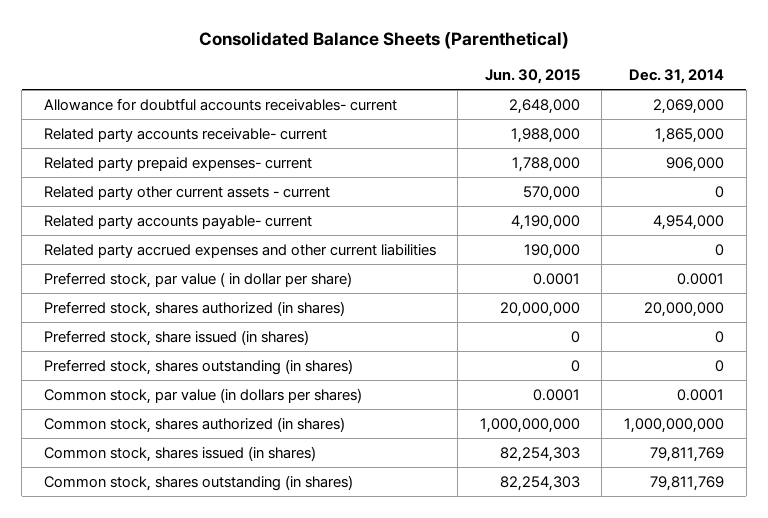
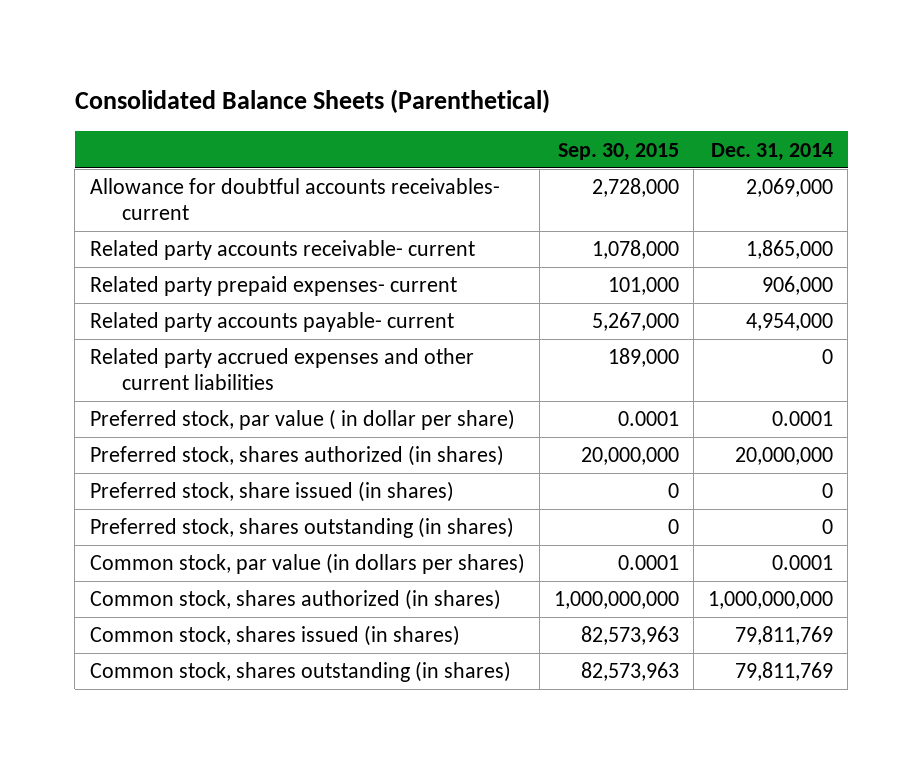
[484,69,580,85] Jun. 30, 2015 -> none
none -> [557,142,679,161] Sep. 30, 2015
[43,185,330,200] Related party other current assets - current -> none

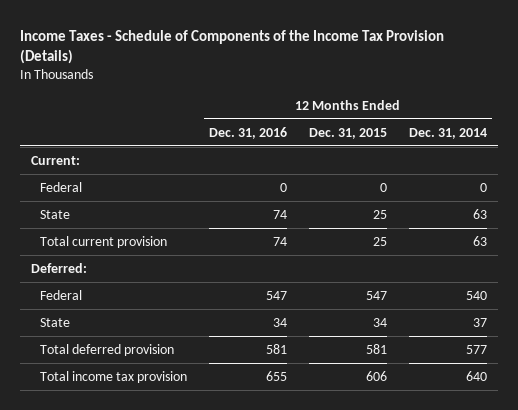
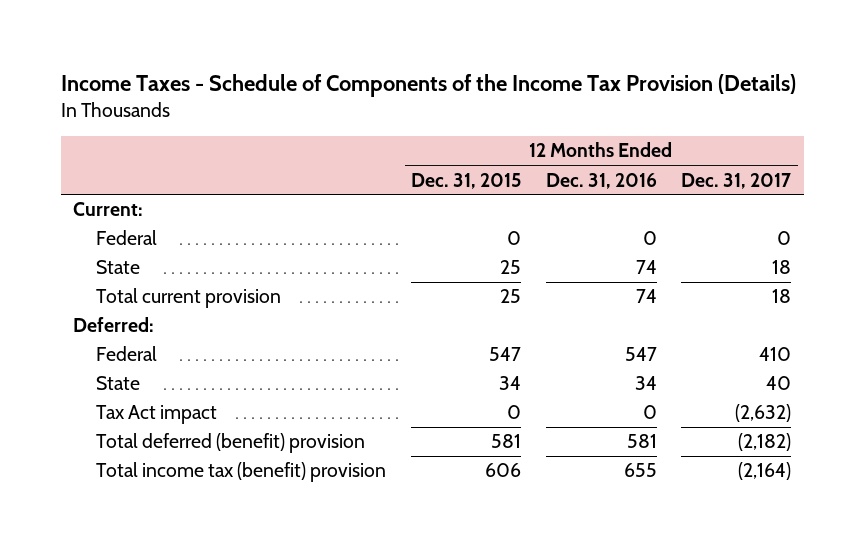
[408,127,487,139] Dec. 31, 2014 -> none
none -> [681,172,792,189] Dec. 31, 2017
none -> [96,405,218,425] Tax Act impact
[40,343,175,356] Total deferred provision -> [96,433,366,454] Total deferred (benefit) provision
[40,370,188,383] Total income tax provision -> [96,462,387,483] Total income tax (benefit) provision

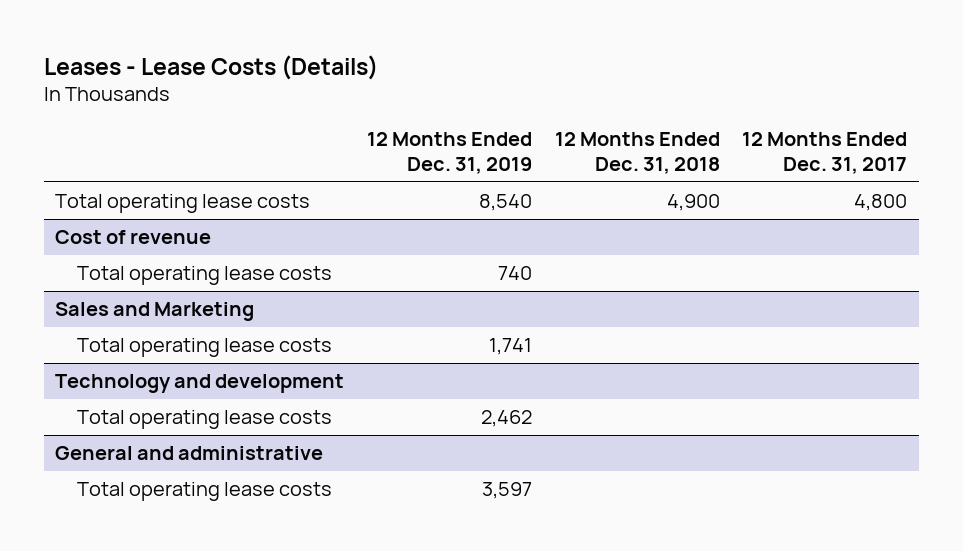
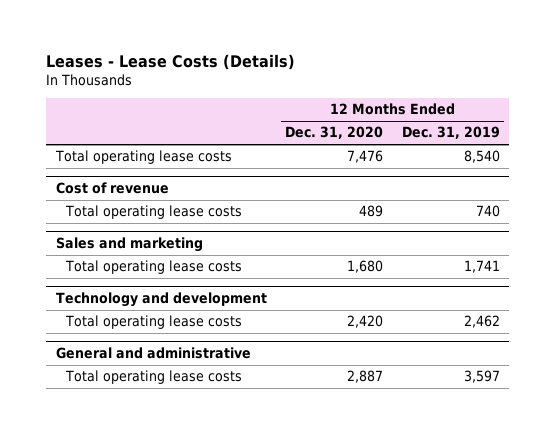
[554,132,720,174] 12 Months Ended Dec. 31, 2018 -> none
[742,132,908,174] 12 Months Ended Dec. 31, 2017 -> none
none -> [285,126,384,140] Dec. 31, 2020
[55,302,255,322] Sales and Marketing -> [55,236,203,252] Sales and marketing

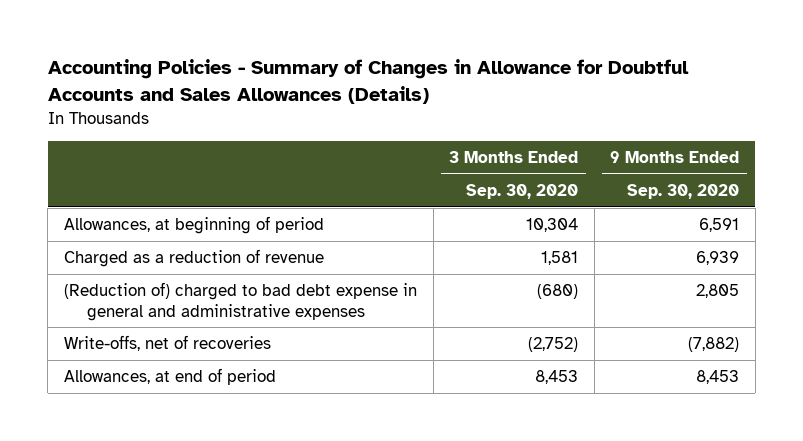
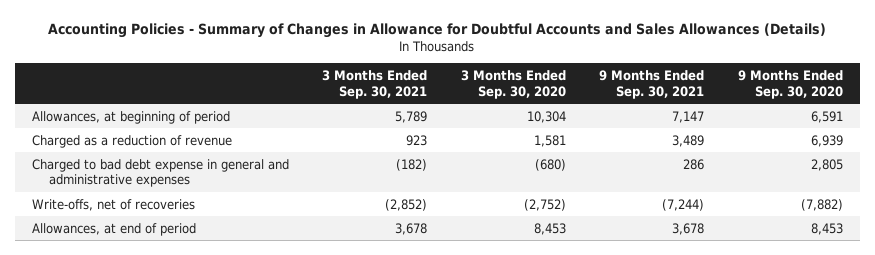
none -> [322,70,428,99] 3 Months Ended Sep. 30, 2021
none -> [599,70,705,99] 9 Months Ended Sep. 30, 2021
[64,282,418,321] (Reduction of) charged to bad debt expense in general and administrative expenses -> [31,158,289,188] Charged to bad debt expense in general and administrative expenses

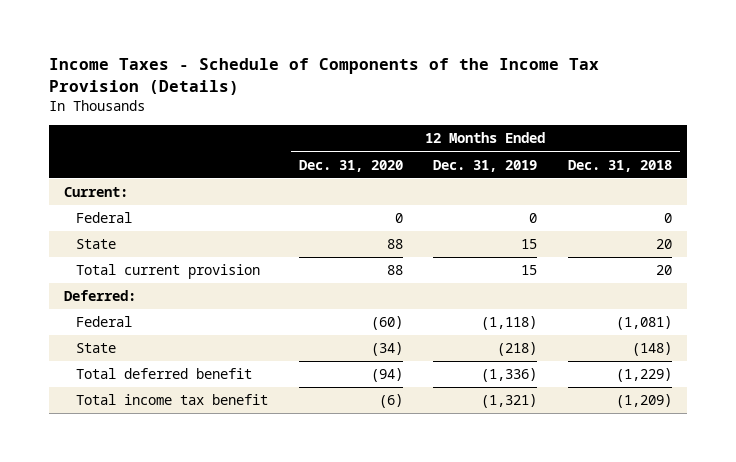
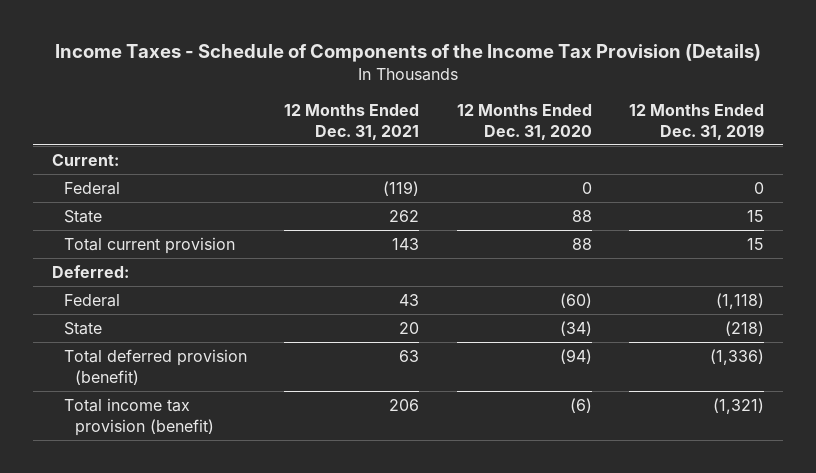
[567,159,672,172] Dec. 31, 2018 -> none
none -> [284,103,420,140] 12 Months Ended Dec. 31, 2021
[76,368,253,380] Total deferred benefit -> [63,348,247,385] Total deferred provision (benefit)
[76,394,269,406] Total income tax benefit -> [63,397,215,436] Total income tax provision (benefit)

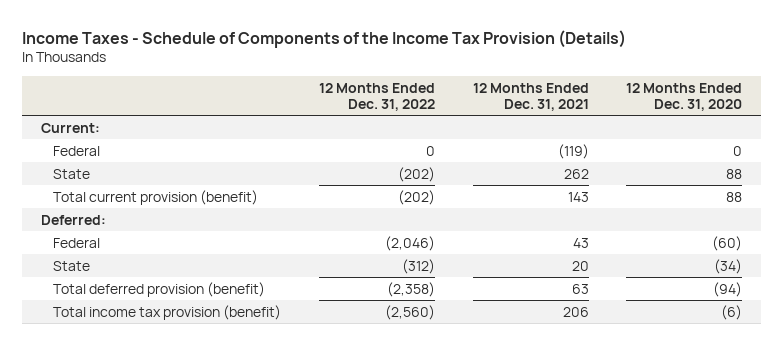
[629,103,765,140] 12 Months Ended Dec. 31, 2019 -> none
none -> [319,82,436,111] 12 Months Ended Dec. 31, 2022
[63,236,235,254] Total current provision -> [53,189,259,205] Total current provision (benefit)

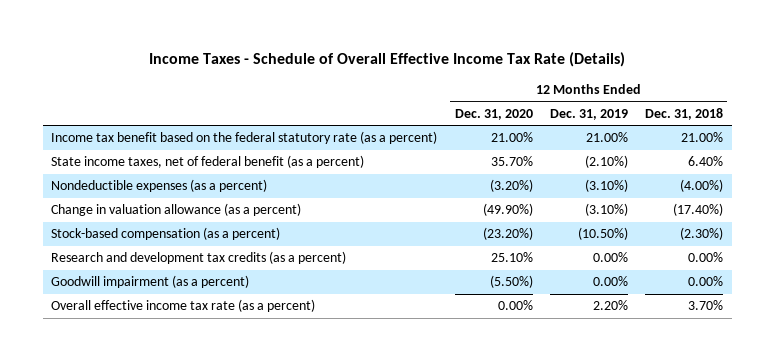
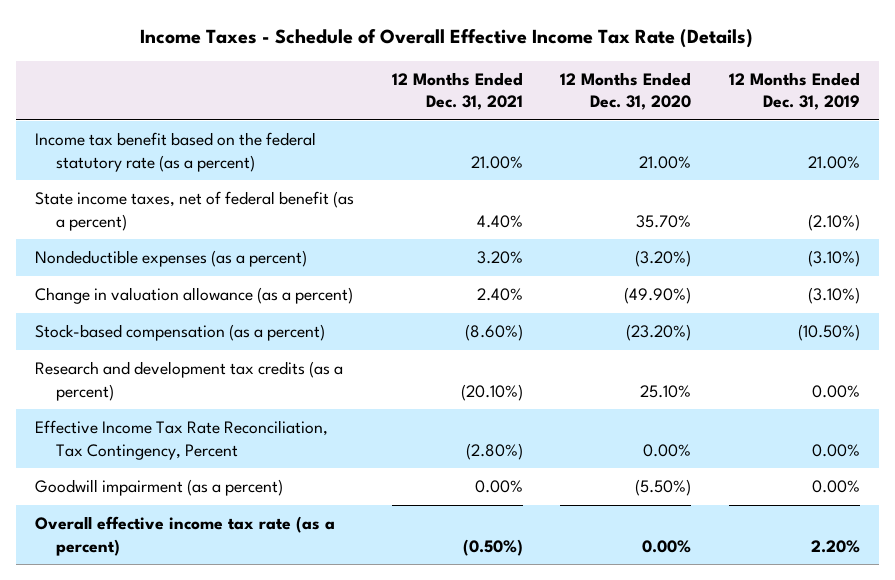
[645,108,724,121] Dec. 31, 2018 -> none
none -> [391,71,523,111] 12 Months Ended Dec. 31, 2021
none -> [34,420,328,460] Effective Income Tax Rate Reconciliation, Tax Contingency, Percent

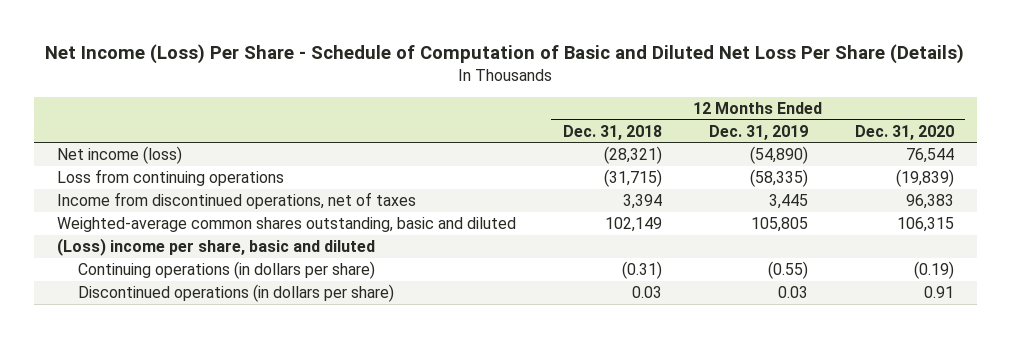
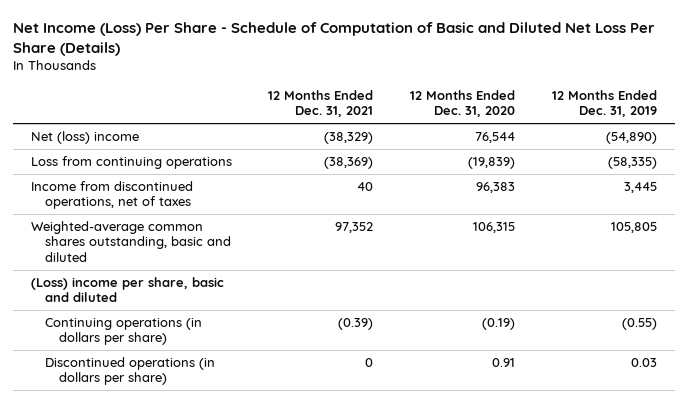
[563,124,663,140] Dec. 31, 2018 -> none
none -> [268,89,374,118] 12 Months Ended Dec. 31, 2021
[57,146,183,165] Net income (loss) -> [30,131,139,145] Net (loss) income

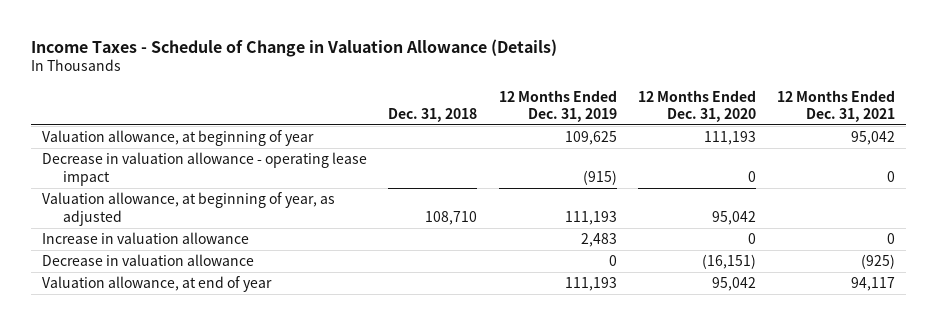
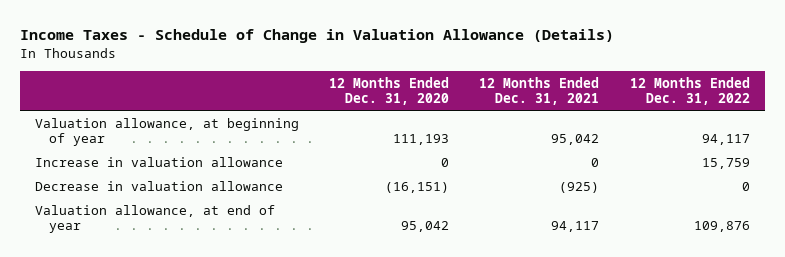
[388,107,478,122] Dec. 31, 2018 -> none
[498,89,617,122] 12 Months Ended Dec. 31, 2019 -> none
none -> [629,76,750,106] 12 Months Ended Dec. 31, 2022
[41,152,367,186] Decrease in valuation allowance - operating lease impact -> none
[41,192,335,226] Valuation allowance, at beginning of year, as adjusted -> none

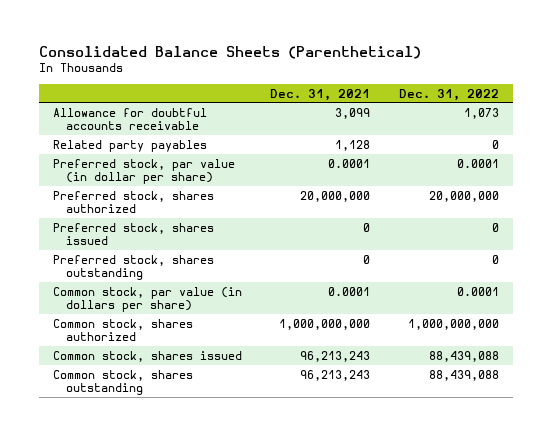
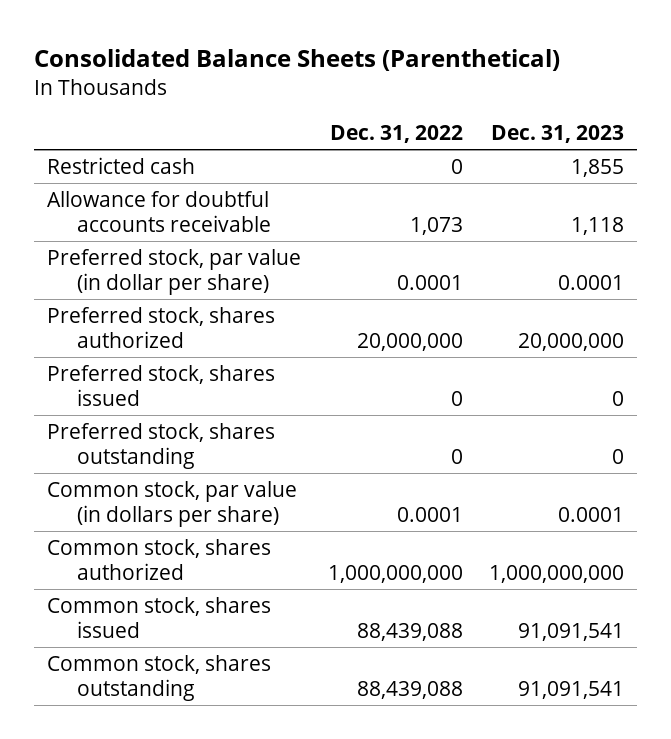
[270,88,371,101] Dec. 31, 2021 -> none
none -> [490,124,624,143] Dec. 31, 2023
none -> [47,157,196,175] Restricted cash
[52,139,207,152] Related party payables -> none

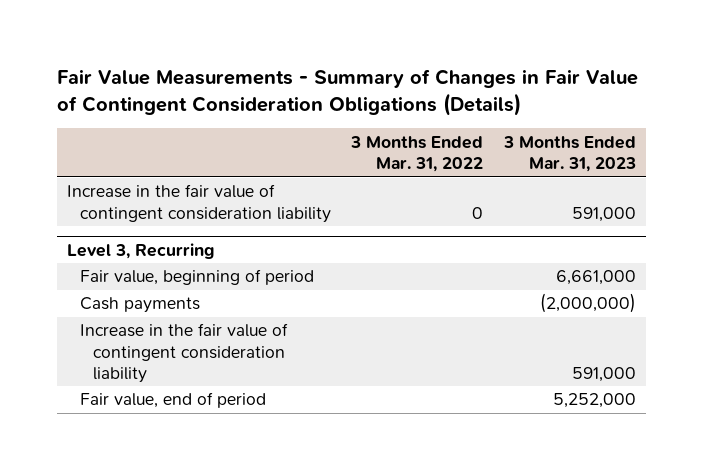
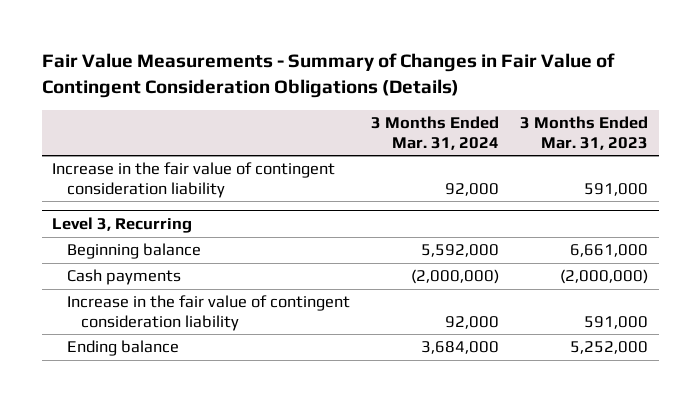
[350,135,484,173] 3 Months Ended Mar. 31, 2022 -> none
none -> [371,116,500,150] 3 Months Ended Mar. 31, 2024
[80,269,315,286] Fair value, beginning of period -> [66,243,201,260] Beginning balance
[80,392,267,409] Fair value, end of period -> [66,340,179,357] Ending balance

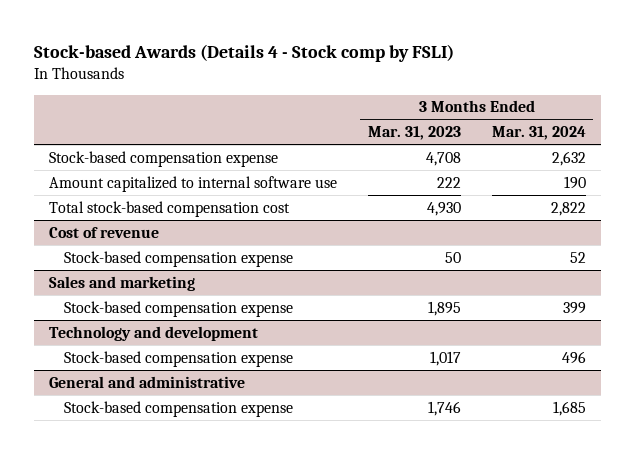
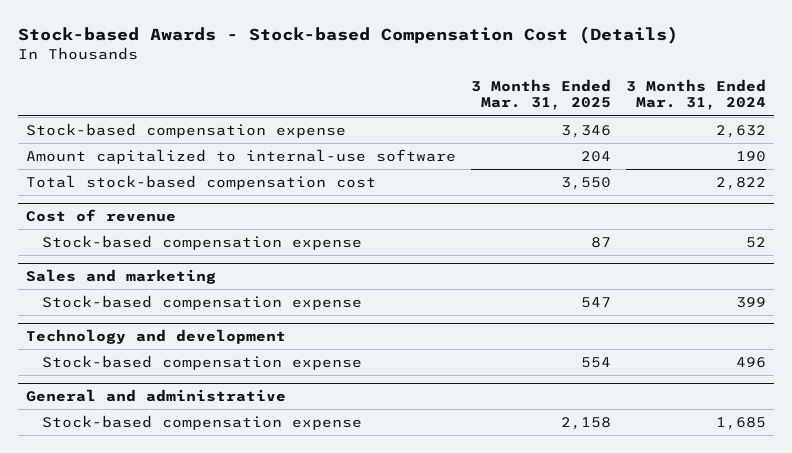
[33,43,454,62] Stock-based Awards (Details 4 - Stock comp by FSLI) -> [18,25,679,44] Stock-based Awards - Stock-based Compensation Cost (Details)
[367,126,461,141] Mar. 31, 2023 -> none
none -> [470,78,611,111] 3 Months Ended Mar. 31, 2025
[48,175,337,192] Amount capitalized to internal software use -> [25,149,456,165] Amount capitalized to internal-use software

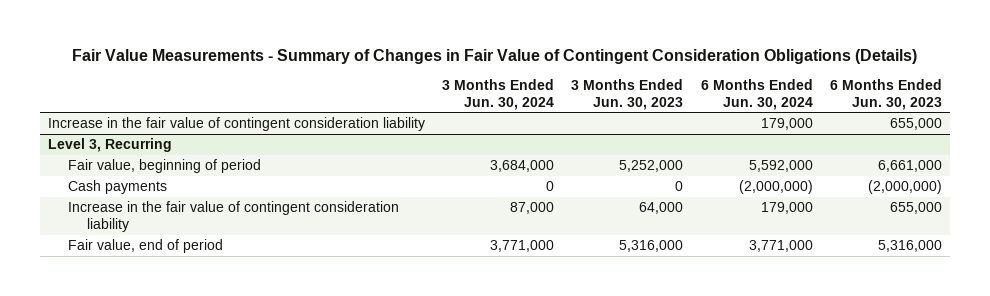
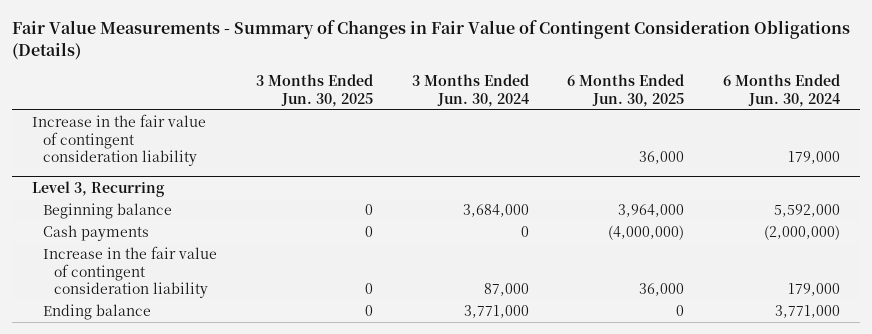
[571,79,684,110] 3 Months Ended Jun. 30, 2023 -> none
[829,79,942,110] 6 Months Ended Jun. 30, 2023 -> none
none -> [255,74,373,107] 3 Months Ended Jun. 30, 2025
none -> [567,74,685,107] 6 Months Ended Jun. 30, 2025
[67,159,261,174] Fair value, beginning of period -> [42,203,172,220] Beginning balance
[67,239,223,254] Fair value, end of period -> [42,304,151,321] Ending balance

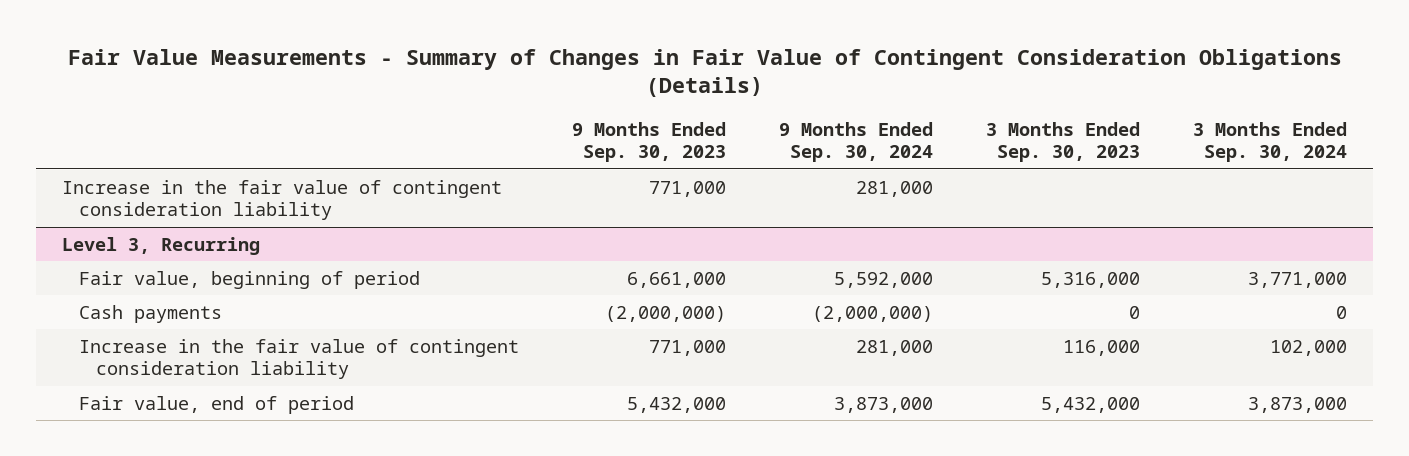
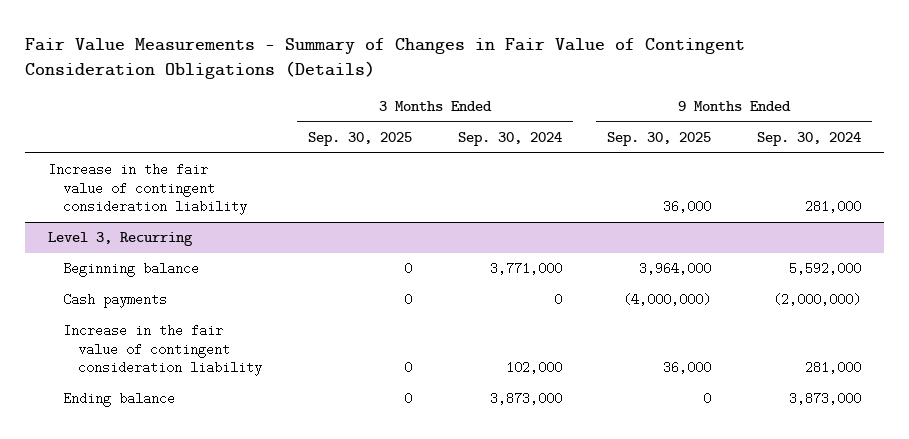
[571,121,726,163] 9 Months Ended Sep. 30, 2023 -> none
[985,121,1140,163] 3 Months Ended Sep. 30, 2023 -> none
none -> [308,132,413,147] Sep. 30, 2025
none -> [607,132,712,147] Sep. 30, 2025
[78,270,420,289] Fair value, beginning of period -> [63,262,200,278] Beginning balance
[78,395,354,414] Fair value, end of period -> [63,392,176,408] Ending balance

